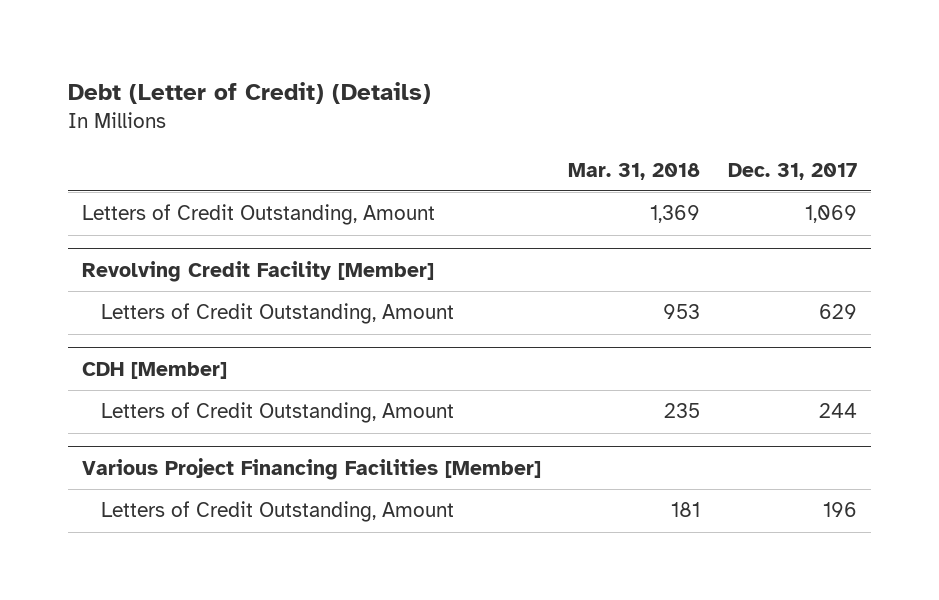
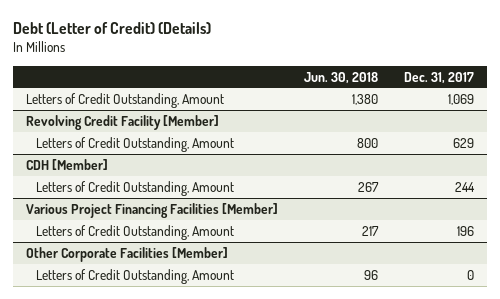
[568,162,701,180] Mar. 31, 2018 -> none
none -> [303,71,378,84] Jun. 30, 2018
none -> [25,246,228,262] Other Corporate Facilities [Member]
none -> [35,268,234,284] Letters of Credit Outstanding, Amount

